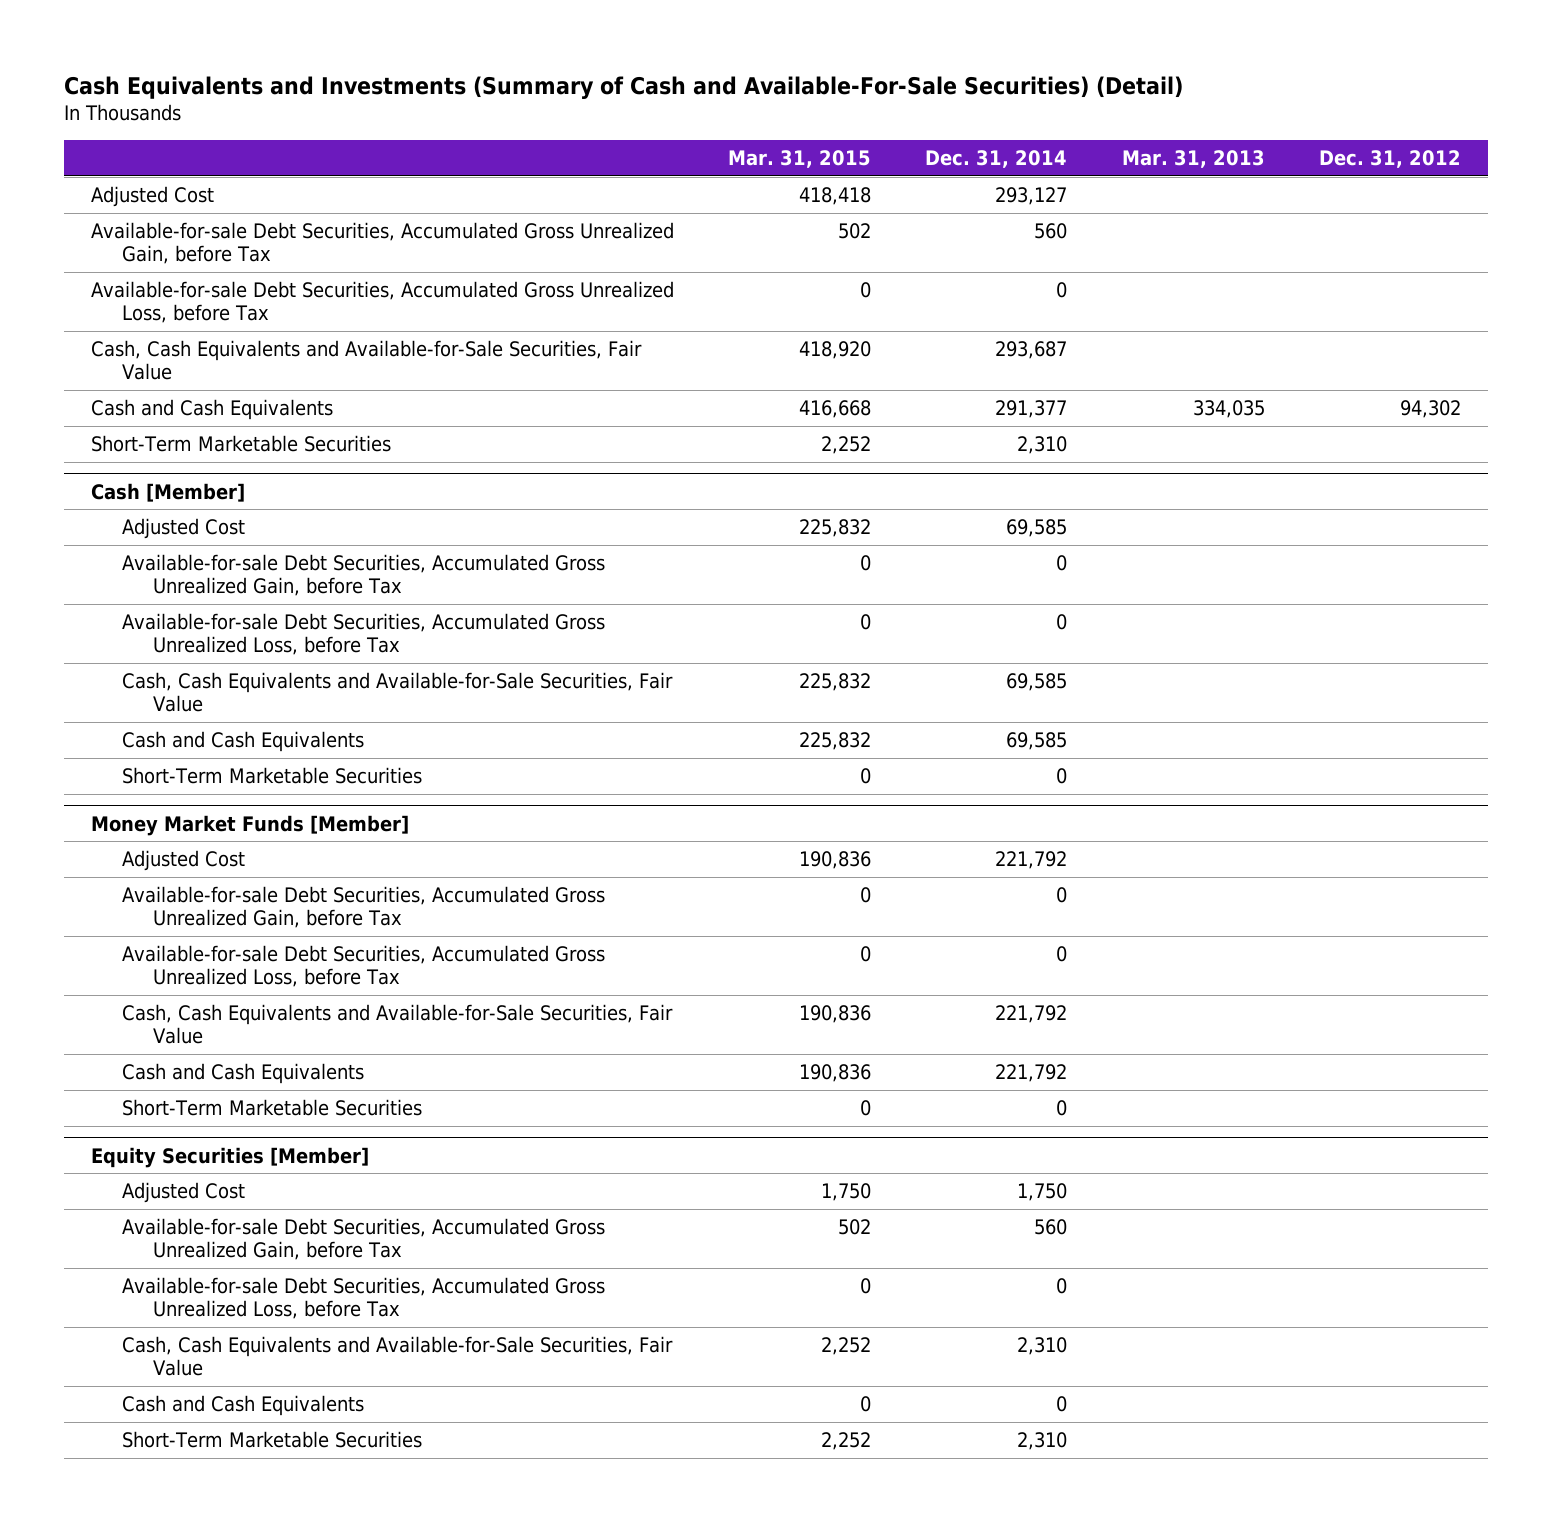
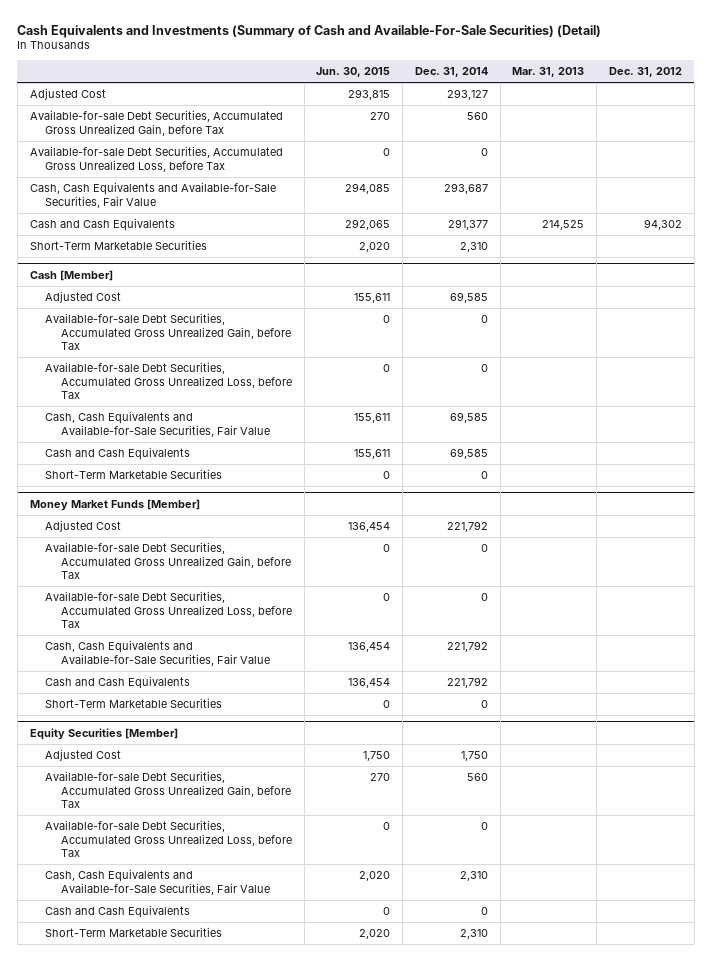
[728,149,872,168] Mar. 31, 2015 -> none
none -> [316,67,391,78] Jun. 30, 2015
[1192,400,1265,419] 334,035 -> [542,219,585,230] 214,525

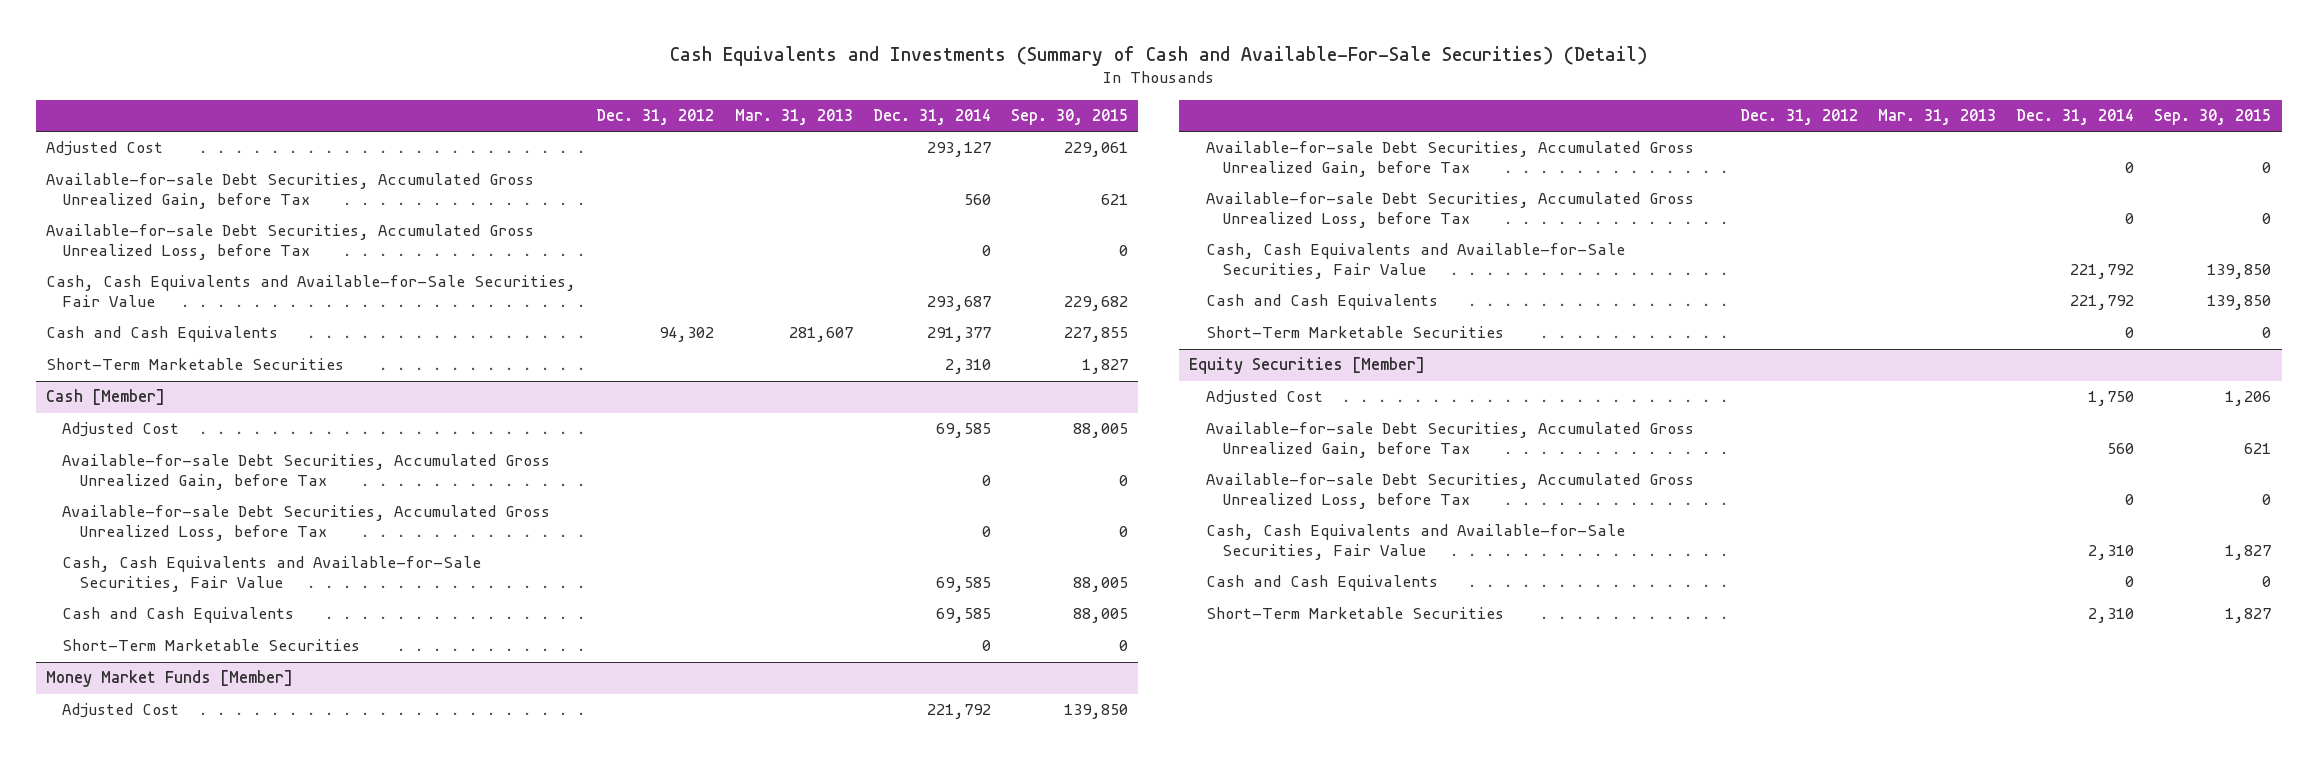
[316,67,391,78] Jun. 30, 2015 -> none
none -> [1011,109,1129,126] Sep. 30, 2015
[542,219,585,230] 214,525 -> [788,327,853,343] 281,607

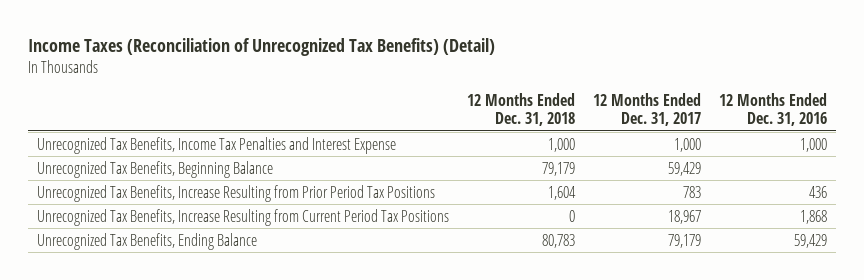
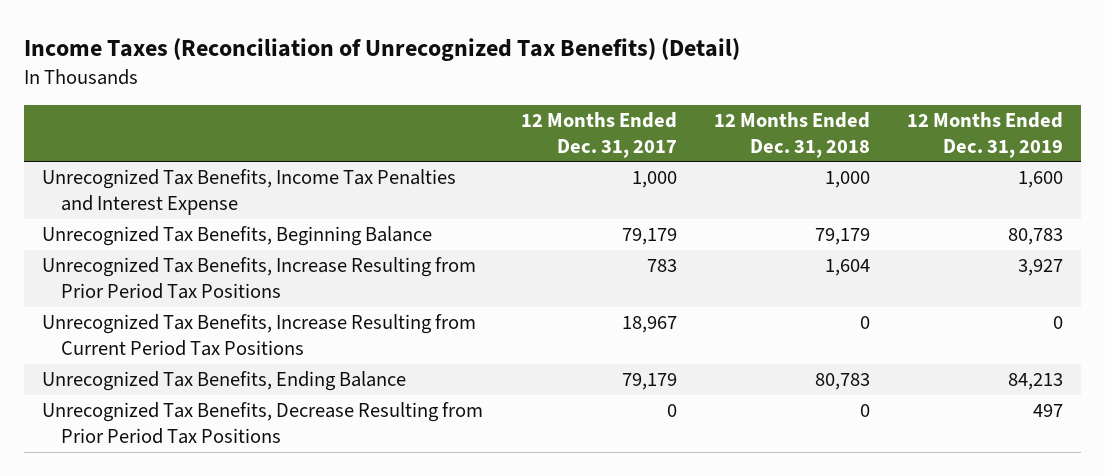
[718,92,827,127] 12 Months Ended Dec. 31, 2016 -> none
none -> [906,111,1063,158] 12 Months Ended Dec. 31, 2019
[667,161,701,176] 59,429 -> [621,228,677,246] 79,179
none -> [42,402,484,445] Unrecognized Tax Benefits, Decrease Resulting from Prior Period Tax Positions

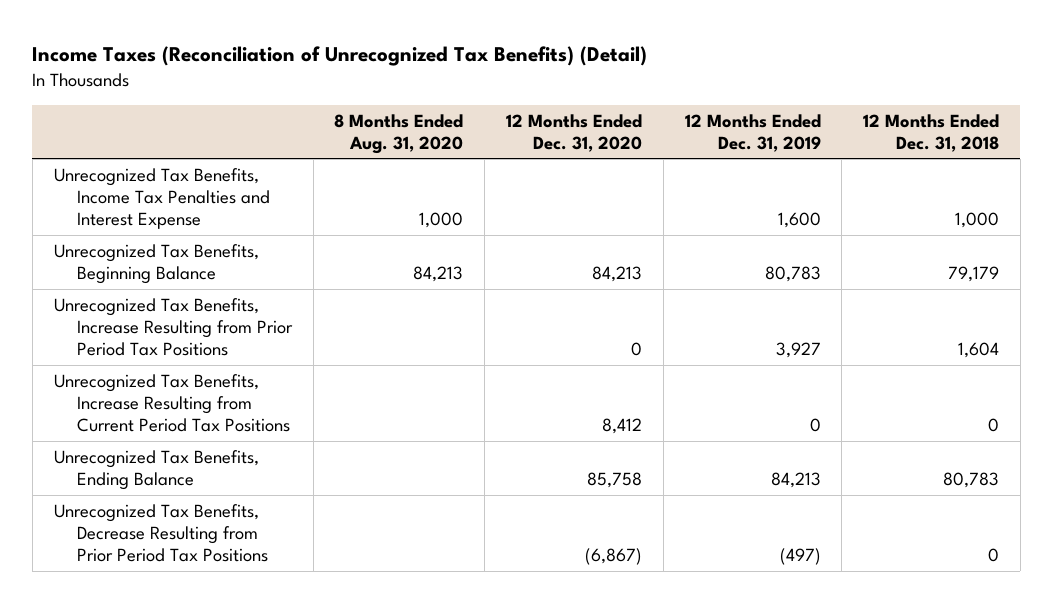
[520,111,677,158] 12 Months Ended Dec. 31, 2017 -> none
none -> [334,113,464,154] 8 Months Ended Aug. 31, 2020
none -> [505,113,642,152] 12 Months Ended Dec. 31, 2020
[1032,404,1063,418] 497 -> [779,547,821,565] (497)

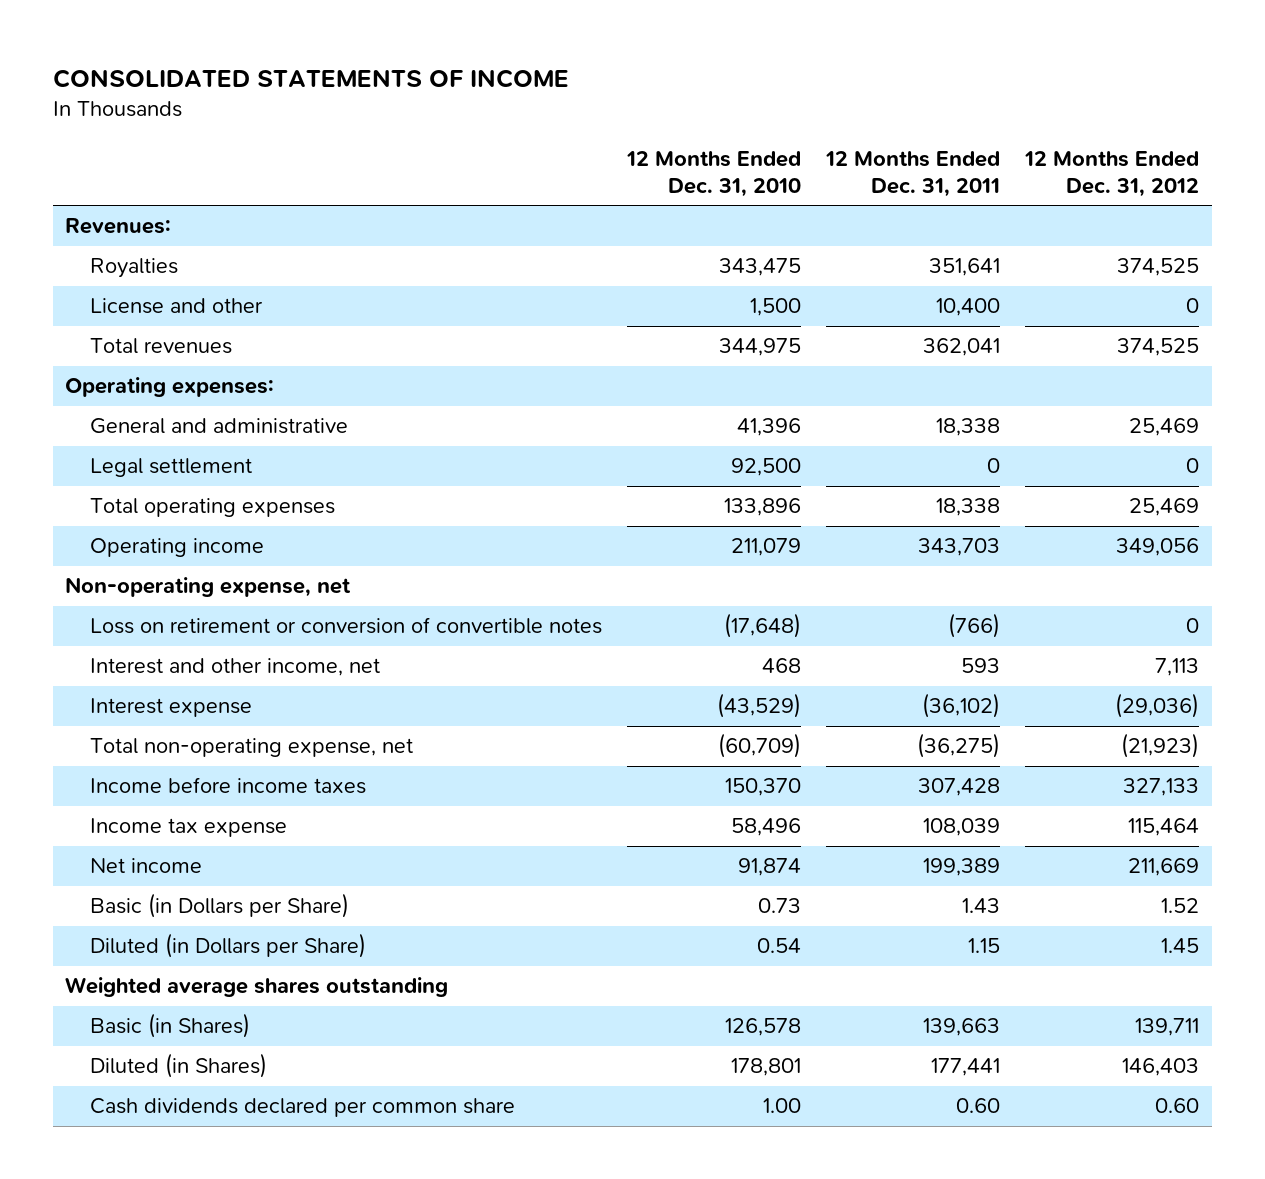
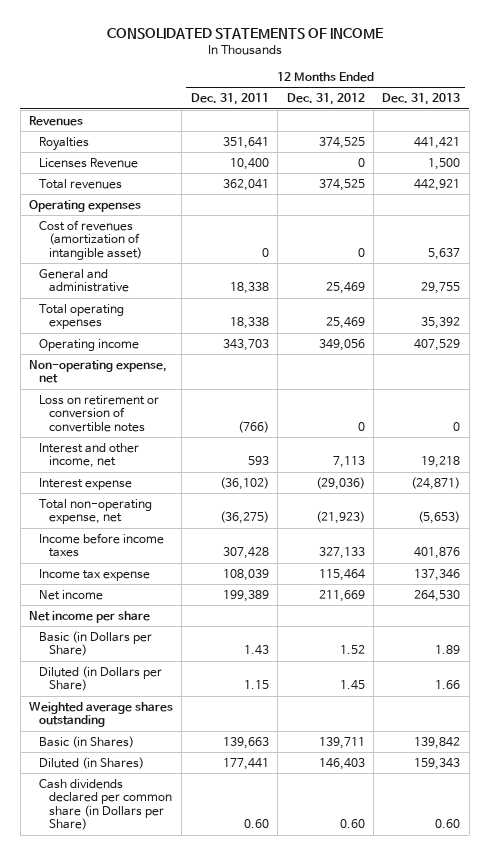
[626,150,802,198] 12 Months Ended Dec. 31, 2010 -> none
none -> [382,93,461,106] Dec. 31, 2013
[65,218,172,235] Revenues: -> [29,115,84,126] Revenues
[90,298,264,315] License and other -> [39,157,139,168] Licenses Revenue
[65,377,275,398] Operating expenses: -> [29,199,142,212] Operating expenses
none -> [39,219,143,260] Cost of revenues (amortization of intangible asset)
[90,458,253,478] Legal settlement -> none
none -> [29,610,151,623] Net income per share
[90,1098,516,1118] Cash dividends declared per common share -> [39,778,173,831] Cash dividends declared per common share (in Dollars per Share)

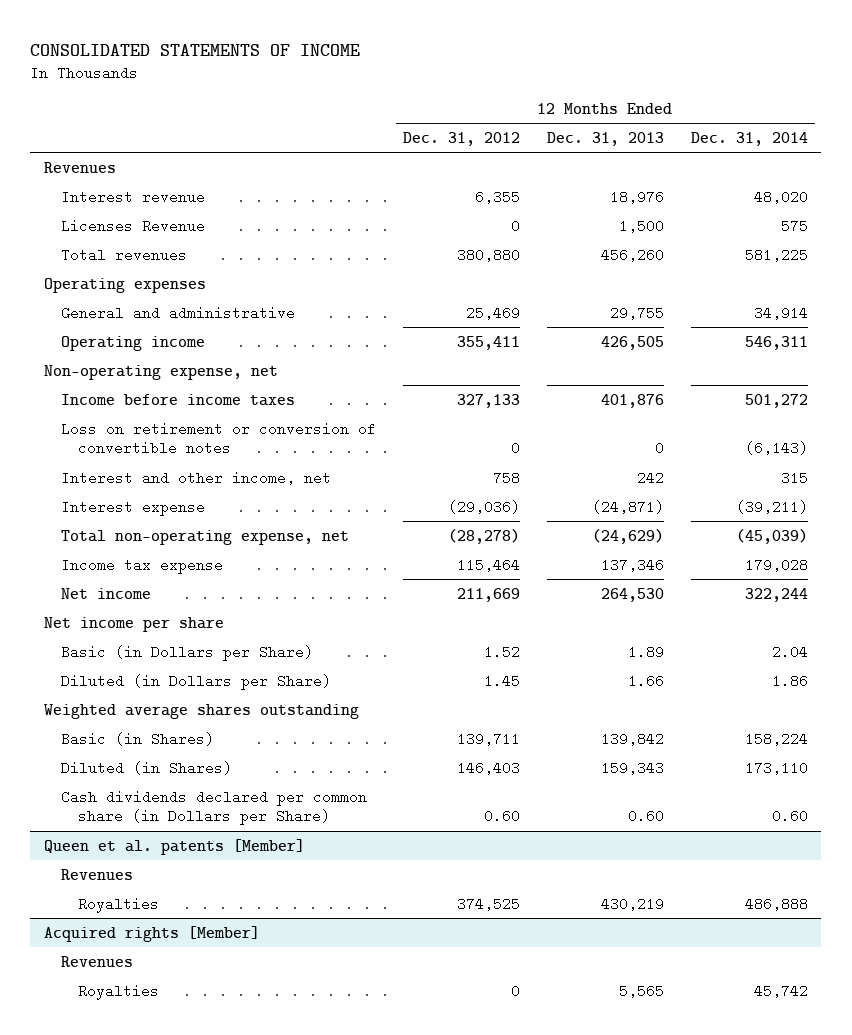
[190,93,269,106] Dec. 31, 2011 -> none
none -> [690,131,808,146] Dec. 31, 2014
[39,136,90,151] Royalties -> none
none -> [61,189,206,204] Interest revenue
[318,178,365,191] 374,525 -> [457,247,521,262] 380,880
[414,178,461,191] 442,921 -> [600,247,664,262] 456,260
[39,219,143,260] Cost of revenues (amortization of intangible asset) -> none
[39,303,125,330] Total operating expenses -> none
[318,338,365,351] 349,056 -> [457,335,521,350] 355,411
[414,338,461,351] 407,529 -> [600,335,664,350] 426,505
[39,532,165,558] Income before income taxes -> [61,393,296,406] Income before income taxes
[332,456,365,469] 7,113 -> [493,470,521,485] 758
[421,456,461,469] 19,218 -> [636,470,664,485] 242
[315,511,365,525] (21,923) -> [448,528,521,544] (28,278)
[418,511,461,525] (5,653) -> [591,528,664,544] (24,629)
none -> [43,838,305,855] Queen et al. patents [Member]
none -> [61,868,134,880] Revenues
none -> [78,896,160,913] Royalties
none -> [43,925,260,942] Acquired rights [Member]
none -> [61,955,134,967] Revenues
none -> [78,983,160,1000] Royalties

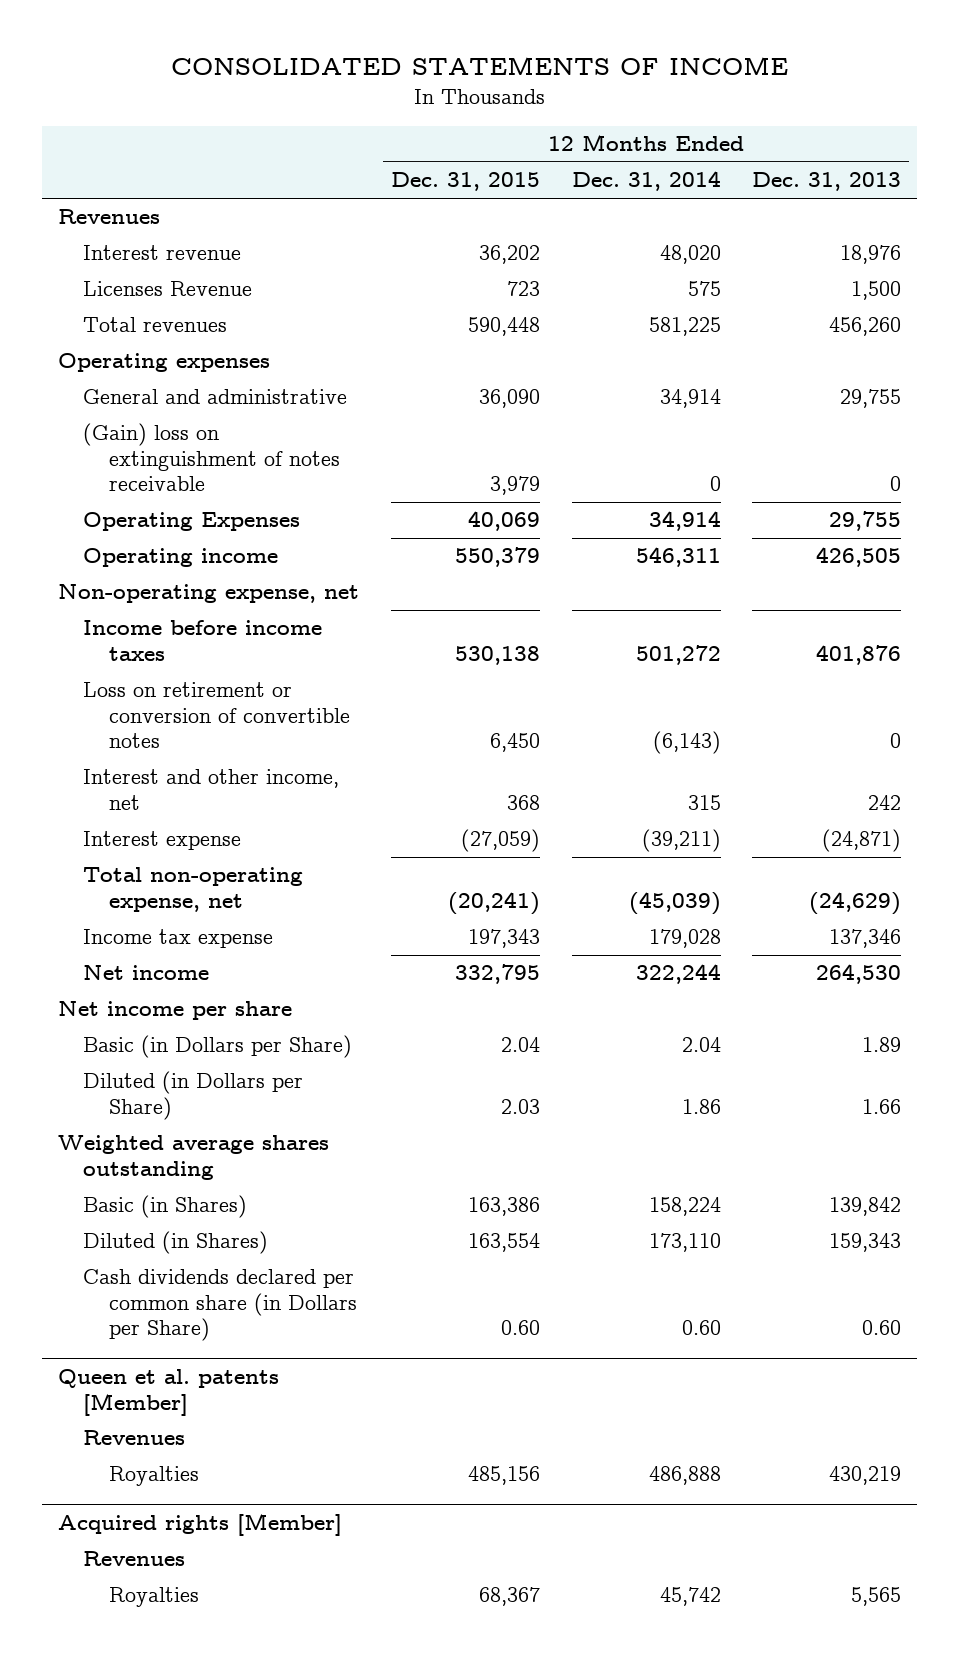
[403,131,521,146] Dec. 31, 2012 -> none
none -> [390,172,540,192] Dec. 31, 2015
none -> [83,423,340,492] (Gain) loss on extinguishment of notes receivable
none -> [83,512,301,532] Operating Expenses

